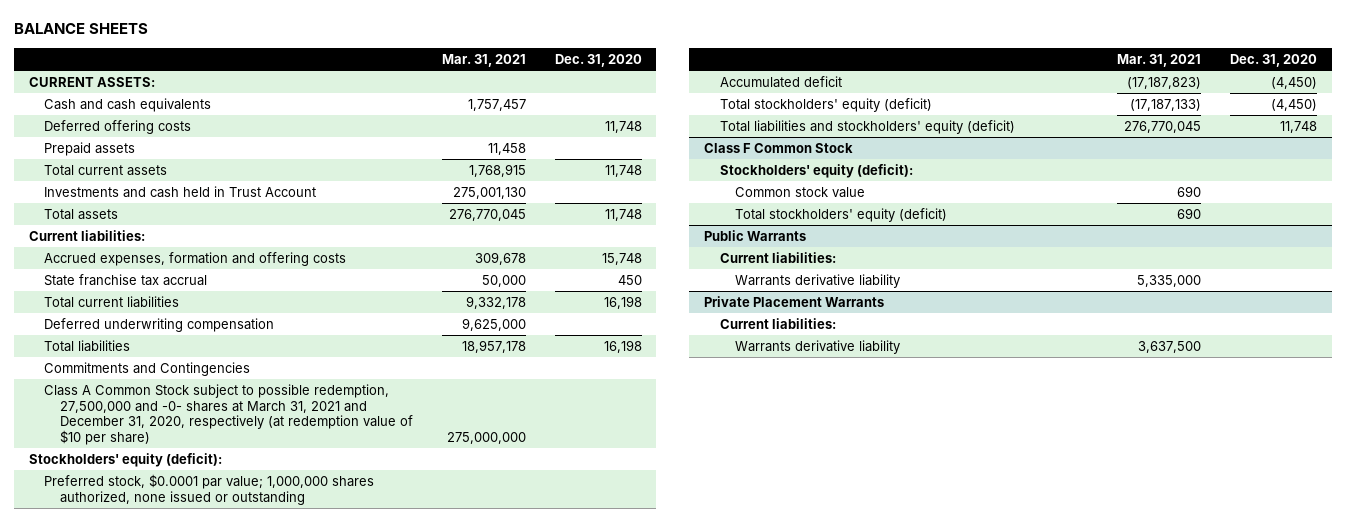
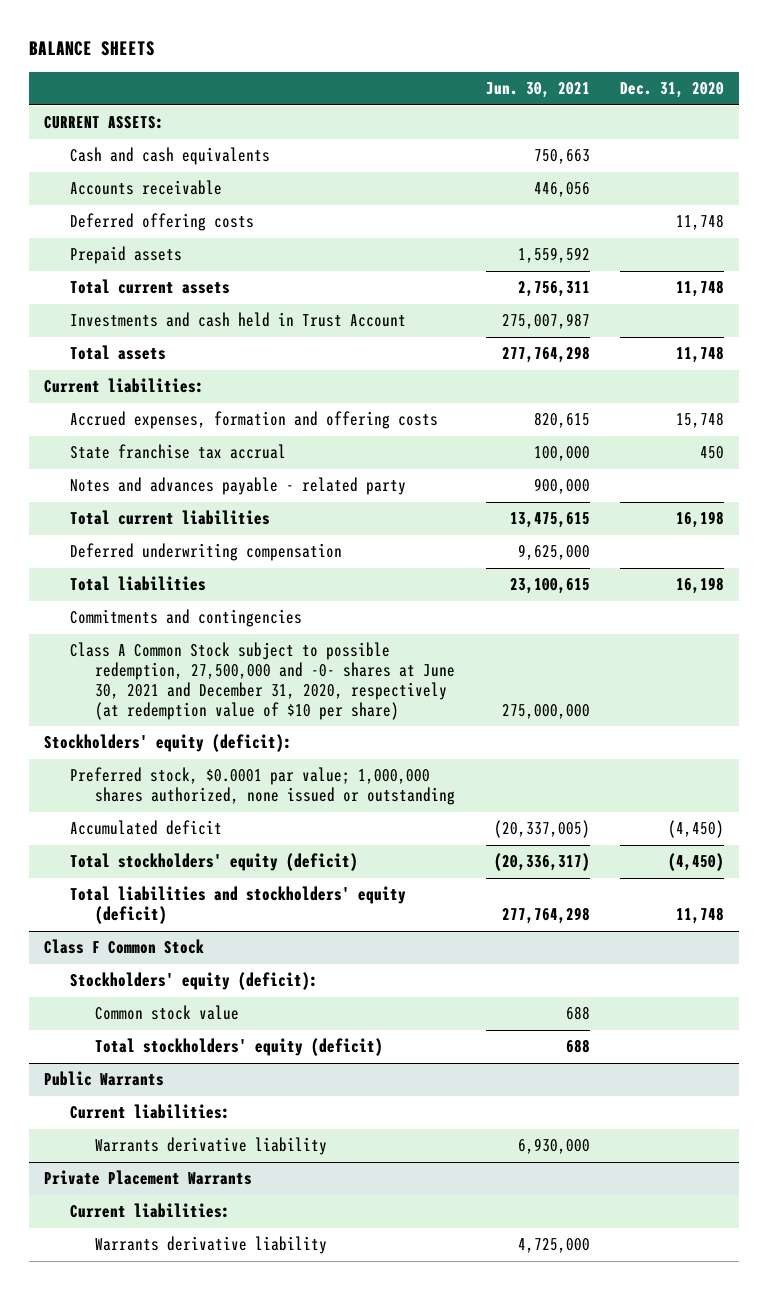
[441,53,526,67] Mar. 31, 2021 -> none
none -> [485,82,590,99] Jun. 30, 2021
none -> [69,180,222,196] Accounts receivable
none -> [69,477,406,496] Notes and advances payable - related party
[44,362,251,377] Commitments and Contingencies -> [69,609,302,628] Commitments and contingencies
[44,384,413,445] Class A Common Stock subject to possible redemption, 27,500,000 and -0- shares at March 31, 2021 and December 31, 2020, respectively (at redemption value of $10 per share) -> [69,642,456,720] Class A Common Stock subject to possible redemption, 27,500,000 and -0- shares at June 30, 2021 and December 31, 2020, respectively (at redemption value of $10 per share)

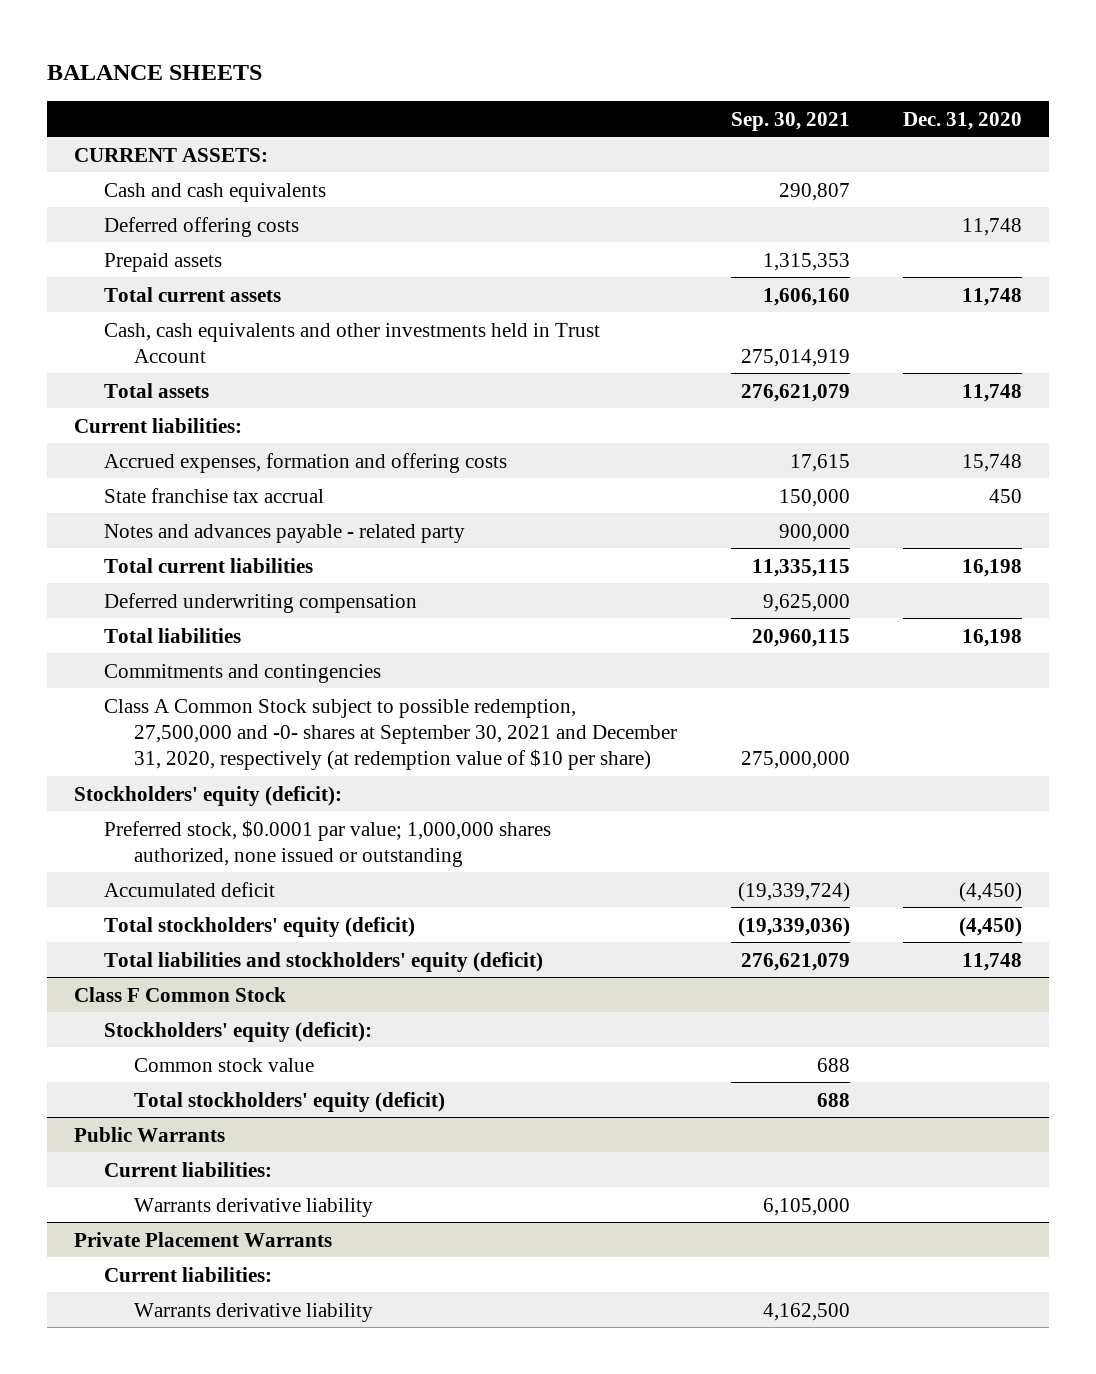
[485,82,590,99] Jun. 30, 2021 -> none
none -> [730,111,850,131] Sep. 30, 2021
[69,180,222,196] Accounts receivable -> none
[69,312,406,328] Investments and cash held in Trust Account -> [104,322,601,363] Cash, cash equivalents and other investments held in Trust Account
[69,642,456,720] Class A Common Stock subject to possible redemption, 27,500,000 and -0- shares at June 30, 2021 and December 31, 2020, respectively (at redemption value of $10 per share) -> [104,698,677,770] Class A Common Stock subject to possible redemption, 27,500,000 and -0- shares at September 30, 2021 and December 31, 2020, respectively (at redemption value of $10 per share)

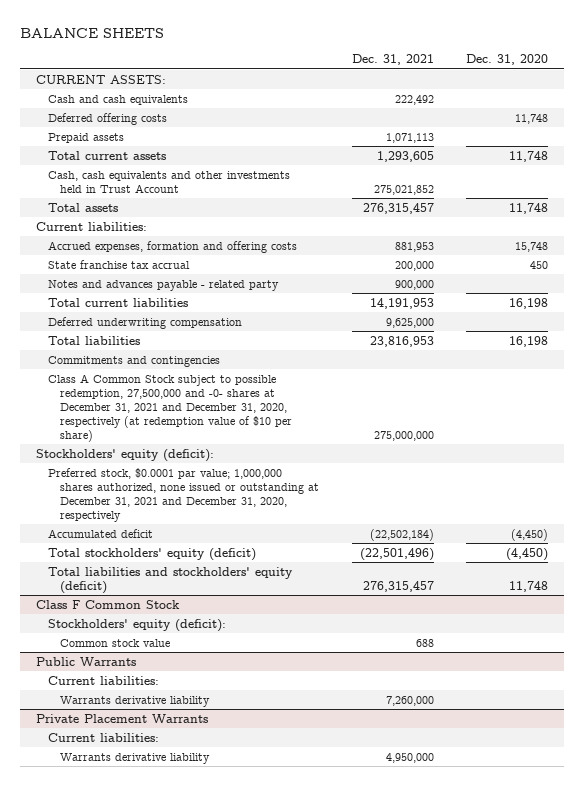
[730,111,850,131] Sep. 30, 2021 -> none
none -> [351,54,434,66] Dec. 31, 2021
[104,698,677,770] Class A Common Stock subject to possible redemption, 27,500,000 and -0- shares at September 30, 2021 and December 31, 2020, respectively (at redemption value of $10 per share) -> [48,373,293,442] Class A Common Stock subject to possible redemption, 27,500,000 and -0- shares at December 31, 2021 and December 31, 2020, respectively (at redemption value of $10 per share)
[104,819,552,867] Preferred stock, $0.0001 par value; 1,000,000 shares authorized, none issued or outstanding -> [48,467,320,522] Preferred stock, $0.0001 par value; 1,000,000 shares authorized, none issued or outstanding at December 31, 2021 and December 31, 2020, respectively
[133,1091,445,1112] Total stockholders' equity (deficit) -> none

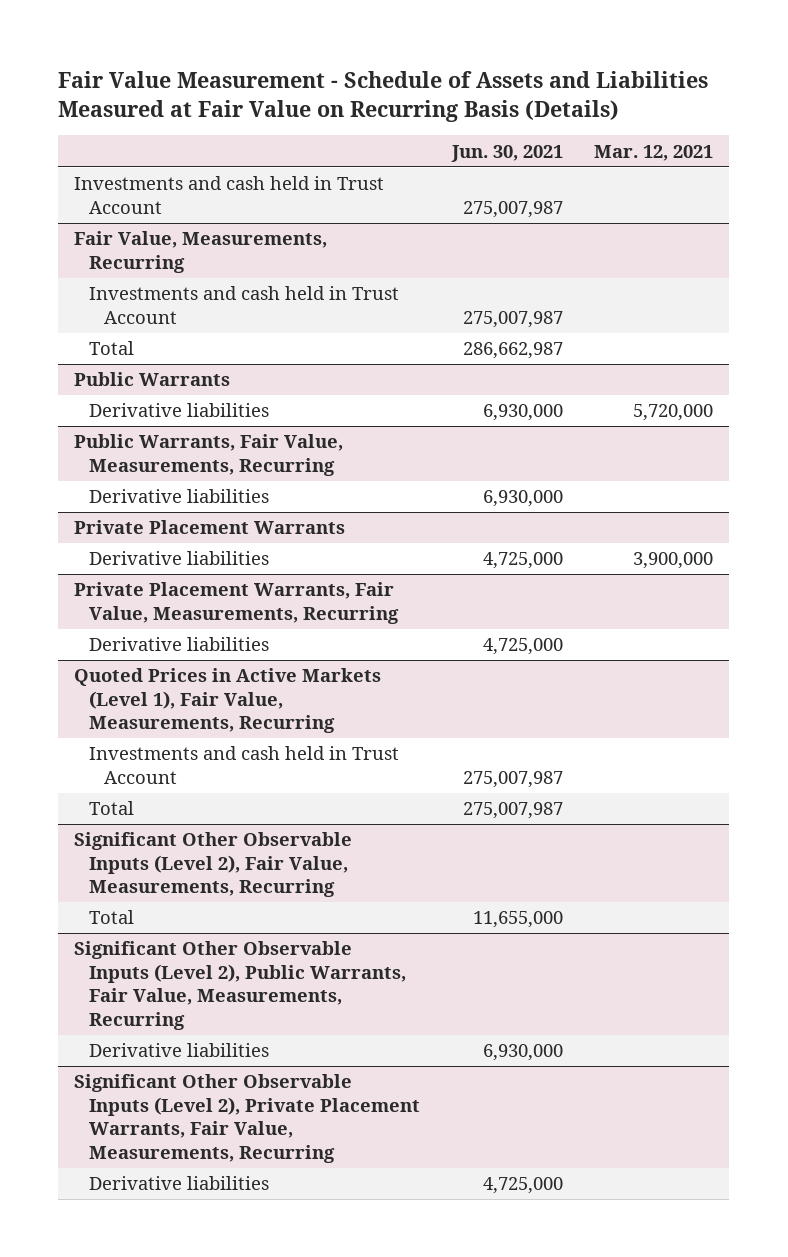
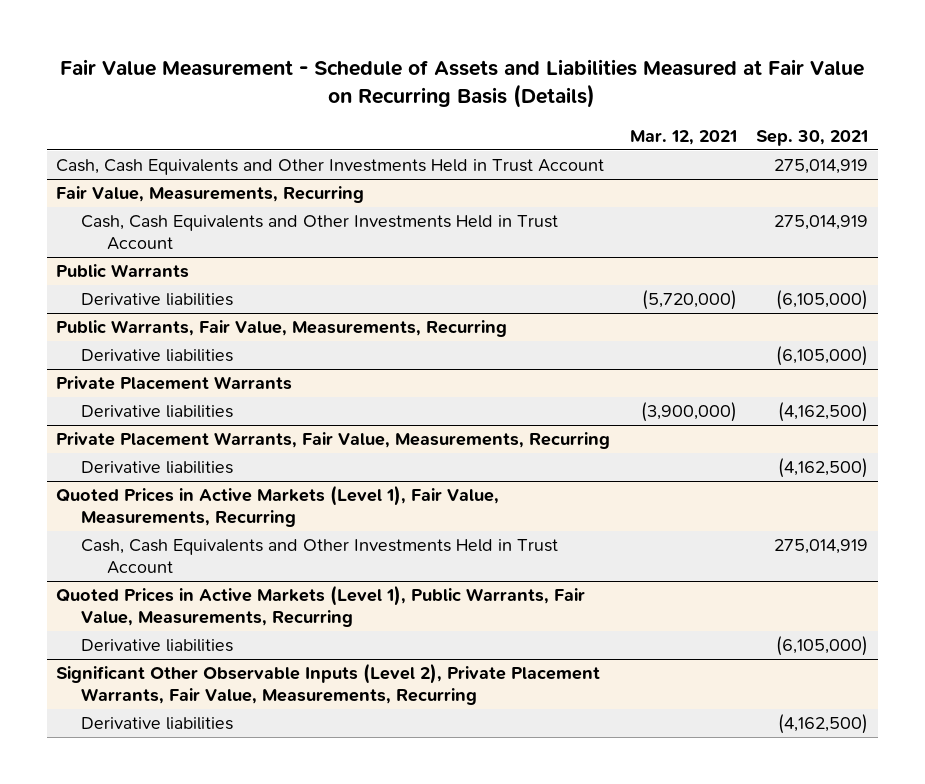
[450,144,563,162] Jun. 30, 2021 -> none
none -> [756,129,869,146] Sep. 30, 2021
[74,176,385,214] Investments and cash held in Trust Account -> [56,159,605,176] Cash, Cash Equivalents and Other Investments Held in Trust Account
[88,341,134,356] Total -> none
[88,286,399,324] Investments and cash held in Trust Account -> [81,215,559,251] Cash, Cash Equivalents and Other Investments Held in Trust Account
[633,404,714,422] 5,720,000 -> [641,290,737,311] (5,720,000)
[633,552,714,570] 3,900,000 -> [640,402,737,423] (3,900,000)
[88,801,134,816] Total -> none
[74,832,353,898] Significant Other Observable Inputs (Level 2), Fair Value, Measurements, Recurring -> none
[88,910,134,925] Total -> none
[74,941,406,1030] Significant Other Observable Inputs (Level 2), Public Warrants, Fair Value, Measurements, Recurring -> none
[88,1043,269,1058] Derivative liabilities -> none
[88,746,399,784] Investments and cash held in Trust Account -> [81,539,559,575] Cash, Cash Equivalents and Other Investments Held in Trust Account
none -> [56,585,586,628] Quoted Prices in Active Markets (Level 1), Public Warrants, Fair Value, Measurements, Recurring
none -> [81,639,234,653] Derivative liabilities

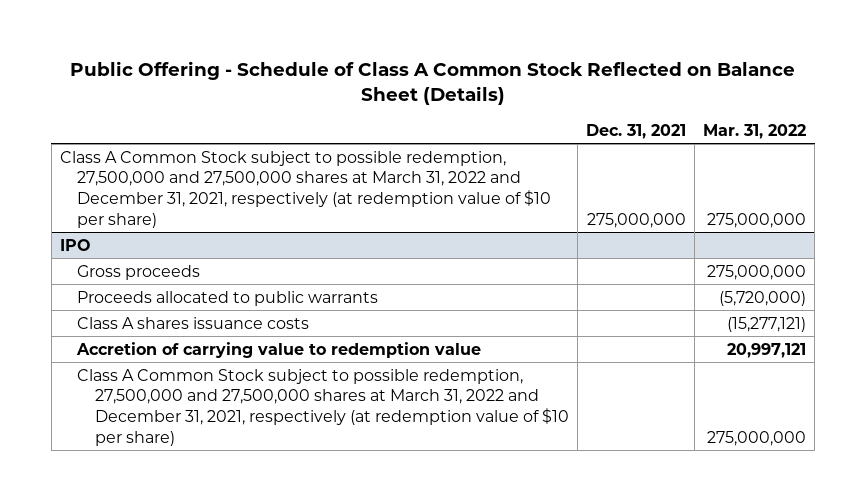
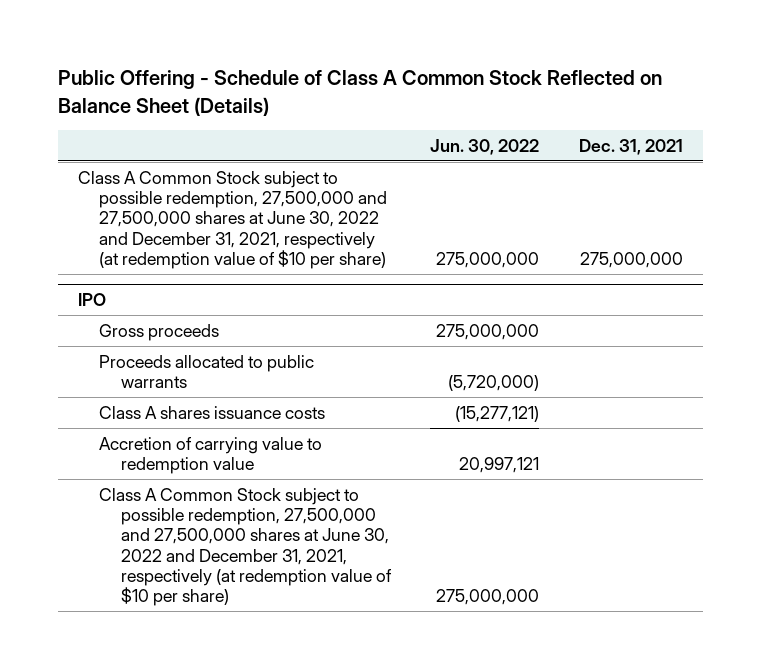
[702,123,806,139] Mar. 31, 2022 -> none
none -> [430,138,540,155] Jun. 30, 2022
[59,150,552,228] Class A Common Stock subject to possible redemption, 27,500,000 and 27,500,000 shares at March 31, 2022 and December 31, 2021, respectively (at redemption value of $10 per share) -> [77,170,388,270] Class A Common Stock subject to possible redemption, 27,500,000 and 27,500,000 shares at June 30, 2022 and December 31, 2021, respectively (at redemption value of $10 per share)
[77,368,569,446] Class A Common Stock subject to possible redemption, 27,500,000 and 27,500,000 shares at March 31, 2022 and December 31, 2021, respectively (at redemption value of $10 per share) -> [99,487,392,607] Class A Common Stock subject to possible redemption, 27,500,000 and 27,500,000 shares at June 30, 2022 and December 31, 2021, respectively (at redemption value of $10 per share)

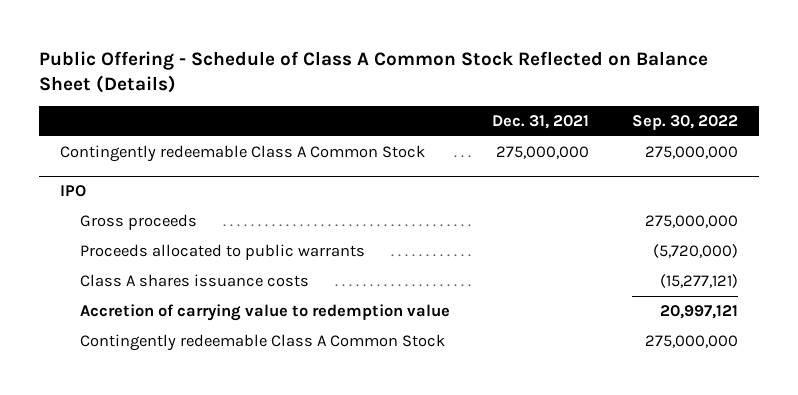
[430,138,540,155] Jun. 30, 2022 -> none
none -> [631,115,738,131] Sep. 30, 2022
[77,170,388,270] Class A Common Stock subject to possible redemption, 27,500,000 and 27,500,000 shares at June 30, 2022 and December 31, 2021, respectively (at redemption value of $10 per share) -> [60,144,426,162] Contingently redeemable Class A Common Stock
[99,487,392,607] Class A Common Stock subject to possible redemption, 27,500,000 and 27,500,000 shares at June 30, 2022 and December 31, 2021, respectively (at redemption value of $10 per share) -> [79,333,445,351] Contingently redeemable Class A Common Stock

